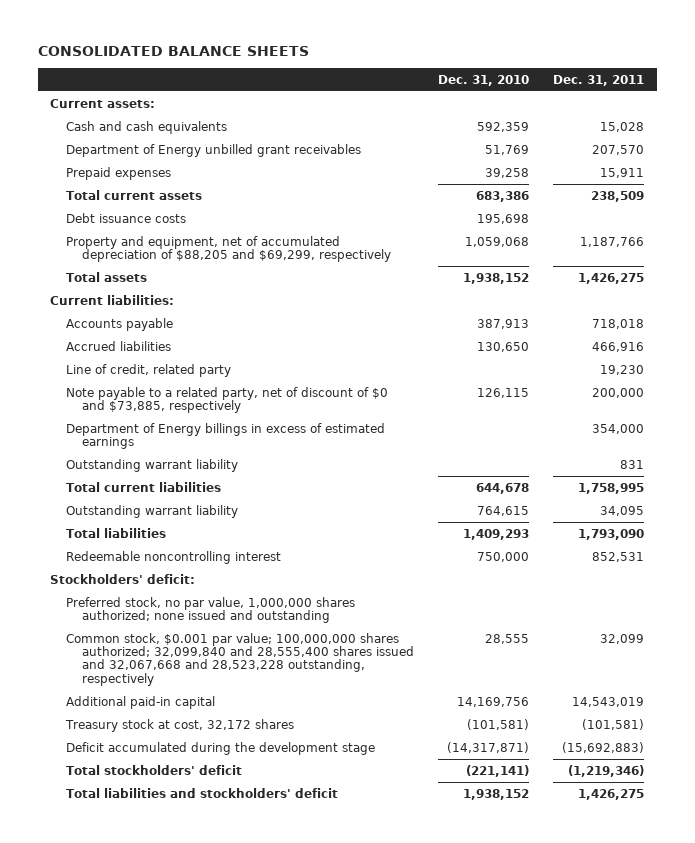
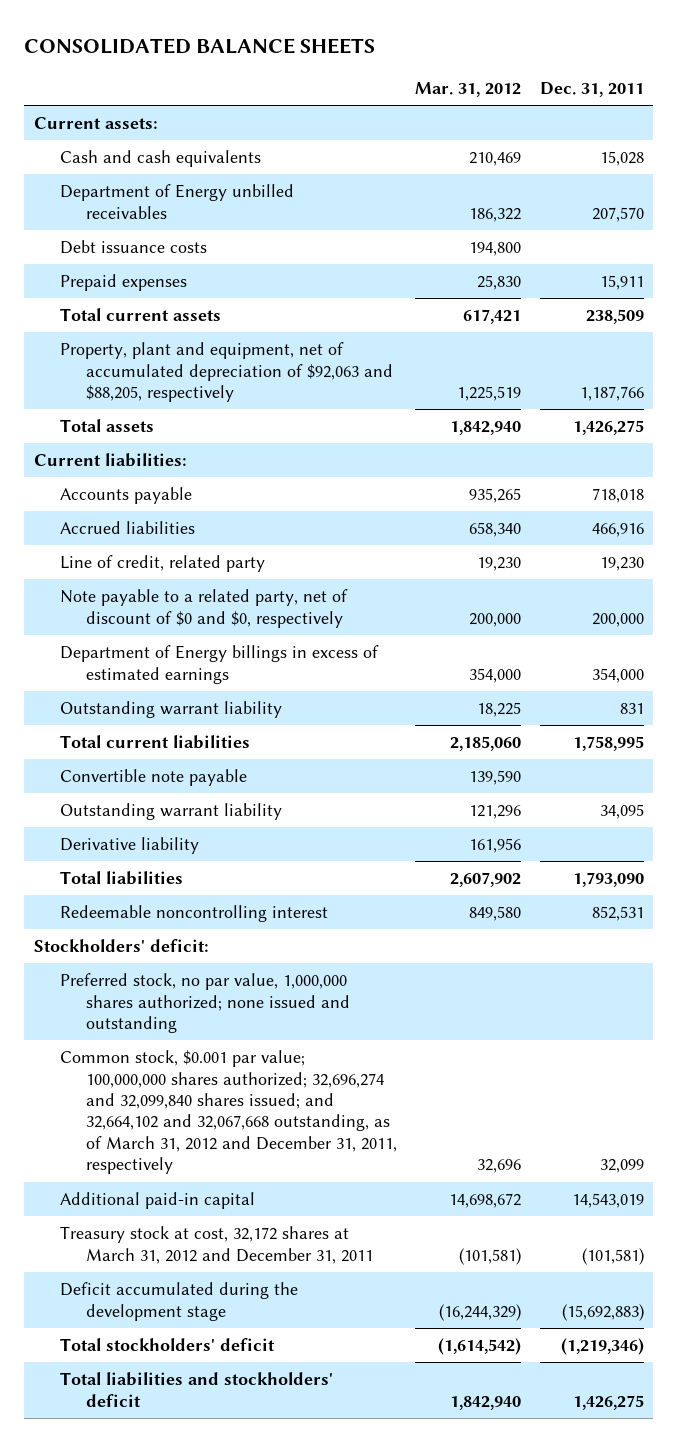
[438,74,530,86] Dec. 31, 2010 -> none
none -> [415,81,522,97] Mar. 31, 2012
[66,143,362,157] Department of Energy unbilled grant receivables -> [59,184,294,219] Department of Energy unbilled receivables
[66,212,187,223] Debt issuance costs -> [59,240,207,255] Debt issuance costs
[66,235,392,263] Property and equipment, net of accumulated depreciation of $88,205 and $69,299, respectively -> [59,342,393,402] Property, plant and equipment, net of accumulated depreciation of $92,063 and $88,205, respectively
[66,386,389,414] Note payable to a related party, net of discount of $0 and $73,885, respectively -> [59,589,348,628] Note payable to a related party, net of discount of $0 and $0, respectively
none -> [59,769,247,787] Convertible note payable
none -> [59,837,199,855] Derivative liability
[66,632,415,686] Common stock, $0.001 par value; 100,000,000 shares authorized; 32,099,840 and 28,555,400 shares issued and 32,067,668 and 28,523,228 outstanding, respectively -> [59,1050,397,1175] Common stock, $0.001 par value; 100,000,000 shares authorized; 32,696,274 and 32,099,840 shares issued; and 32,664,102 and 32,067,668 outstanding, as of March 31, 2012 and December 31, 2011, respectively
[65,718,295,732] Treasury stock at cost, 32,172 shares -> [59,1226,373,1264] Treasury stock at cost, 32,172 shares at March 31, 2012 and December 31, 2011

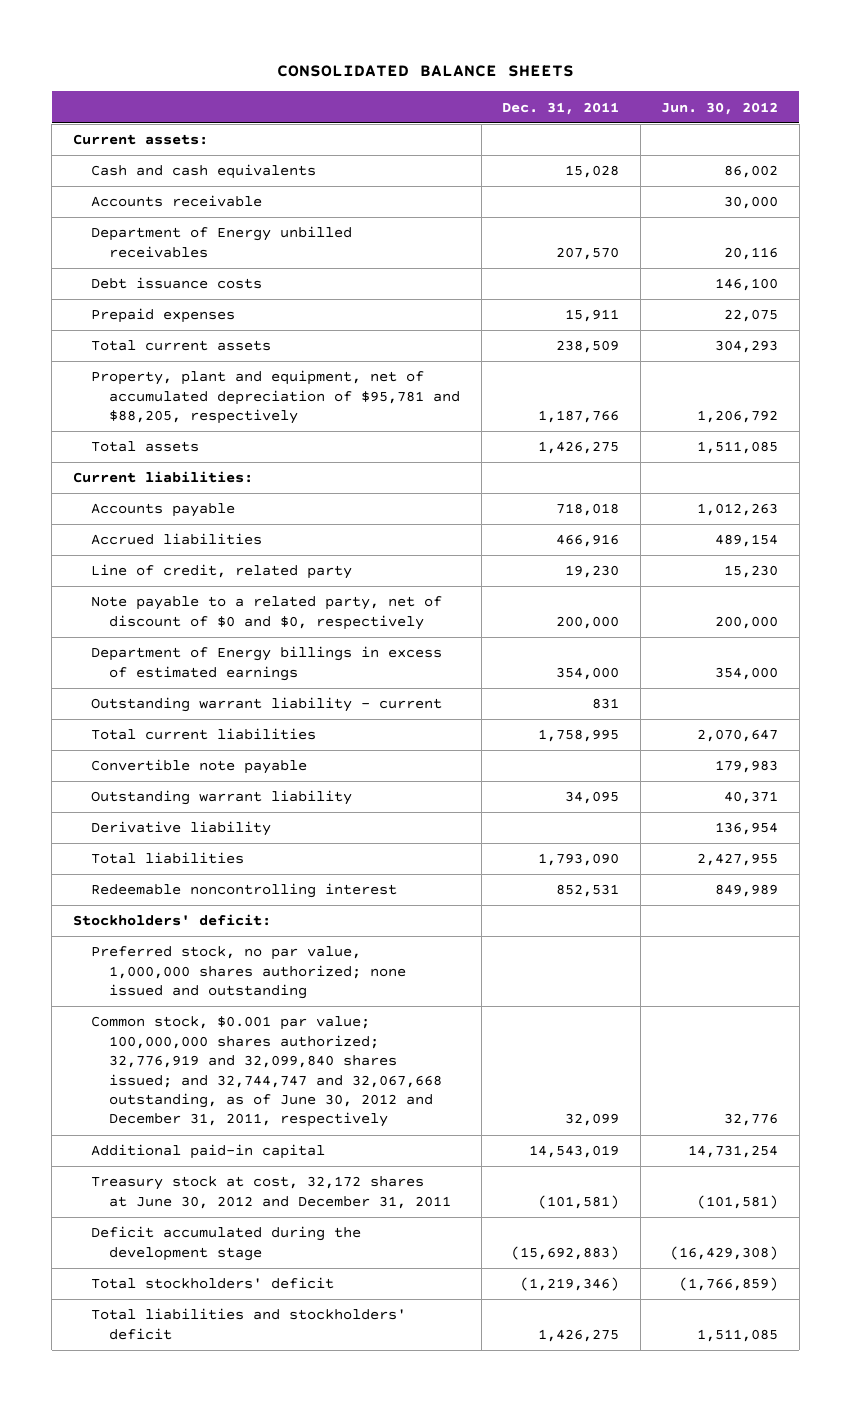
[415,81,522,97] Mar. 31, 2012 -> none
none -> [661,101,779,115] Jun. 30, 2012
none -> [90,195,262,208] Accounts receivable
[59,342,393,402] Property, plant and equipment, net of accumulated depreciation of $92,063 and $88,205, respectively -> [90,370,461,425] Property, plant and equipment, net of accumulated depreciation of $95,781 and $88,205, respectively
[59,701,282,719] Outstanding warrant liability -> [90,697,442,713] Outstanding warrant liability - current
[59,1050,397,1175] Common stock, $0.001 par value; 100,000,000 shares authorized; 32,696,274 and 32,099,840 shares issued; and 32,664,102 and 32,067,668 outstanding, as of March 31, 2012 and December 31, 2011, respectively -> [90,1016,443,1128] Common stock, $0.001 par value; 100,000,000 shares authorized; 32,776,919 and 32,099,840 shares issued; and 32,744,747 and 32,067,668 outstanding, as of June 30, 2012 and December 31, 2011, respectively
[59,1226,373,1264] Treasury stock at cost, 32,172 shares at March 31, 2012 and December 31, 2011 -> [90,1176,452,1209] Treasury stock at cost, 32,172 shares at June 30, 2012 and December 31, 2011

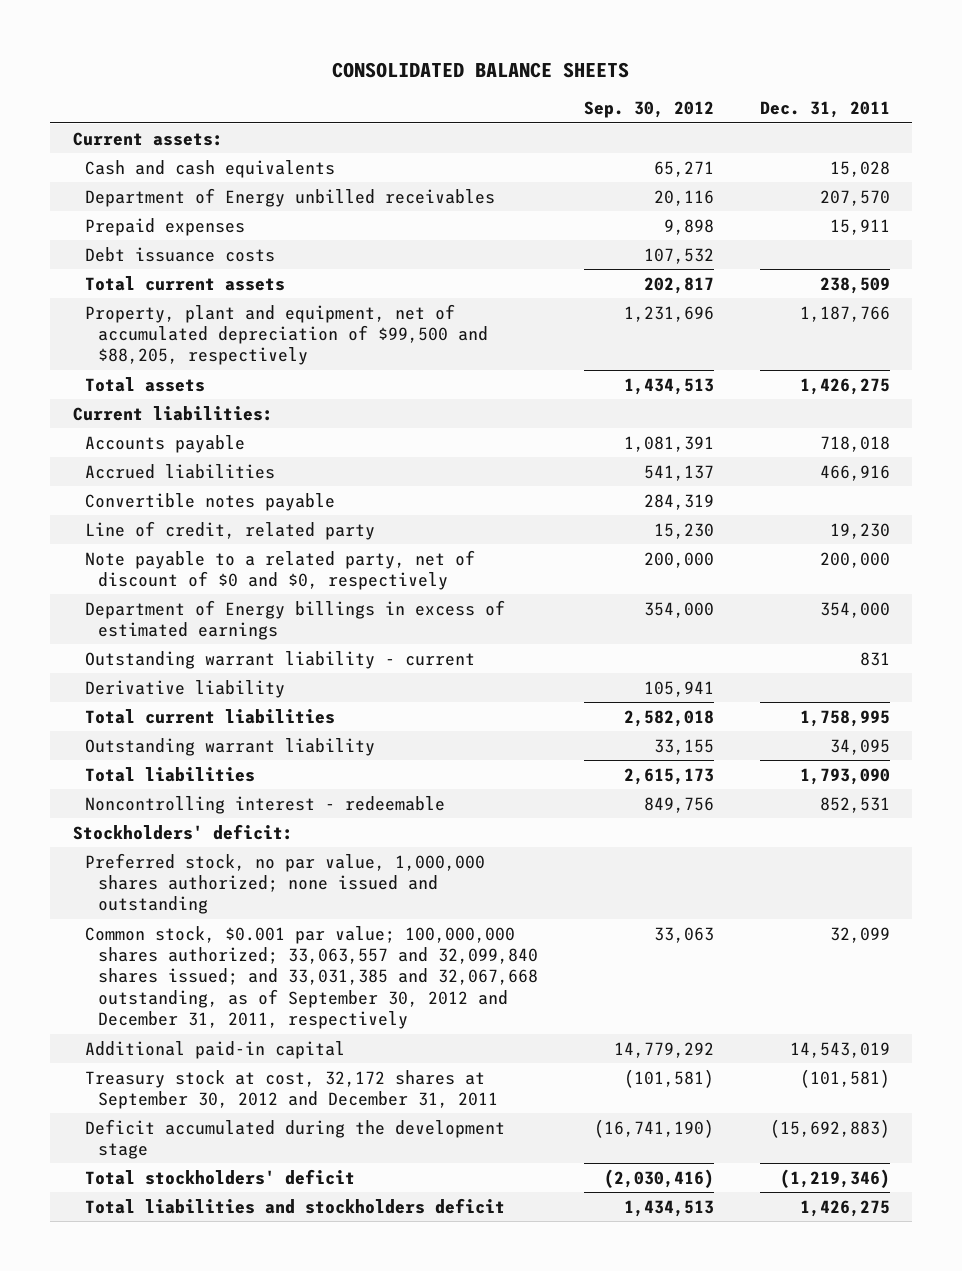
[661,101,779,115] Jun. 30, 2012 -> none
none -> [583,101,714,119] Sep. 30, 2012
[90,195,262,208] Accounts receivable -> none
[90,277,262,290] Debt issuance costs -> [85,246,276,262] Debt issuance costs
[90,370,461,425] Property, plant and equipment, net of accumulated depreciation of $95,781 and $88,205, respectively -> [85,303,489,366] Property, plant and equipment, net of accumulated depreciation of $99,500 and $88,205, respectively
none -> [85,492,336,511] Convertible notes payable
[90,821,271,837] Derivative liability -> [85,679,286,698] Derivative liability
[90,759,307,775] Convertible note payable -> none
[90,883,397,899] Redeemable noncontrolling interest -> [85,795,446,814] Noncontrolling interest - redeemable
[90,1016,443,1128] Common stock, $0.001 par value; 100,000,000 shares authorized; 32,776,919 and 32,099,840 shares issued; and 32,744,747 and 32,067,668 outstanding, as of June 30, 2012 and December 31, 2011, respectively -> [85,925,539,1030] Common stock, $0.001 par value; 100,000,000 shares authorized; 33,063,557 and 32,099,840 shares issued; and 33,031,385 and 32,067,668 outstanding, as of September 30, 2012 and December 31, 2011, respectively
[90,1176,452,1209] Treasury stock at cost, 32,172 shares at June 30, 2012 and December 31, 2011 -> [85,1069,499,1109] Treasury stock at cost, 32,172 shares at September 30, 2012 and December 31, 2011
[90,1308,406,1340] Total liabilities and stockholders' deficit -> [85,1197,506,1214] Total liabilities and stockholders deficit

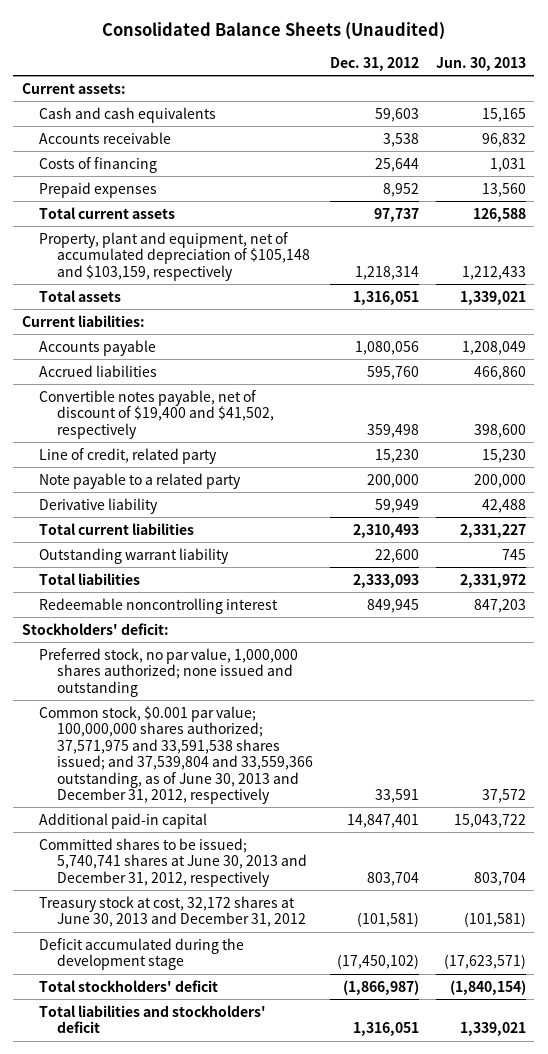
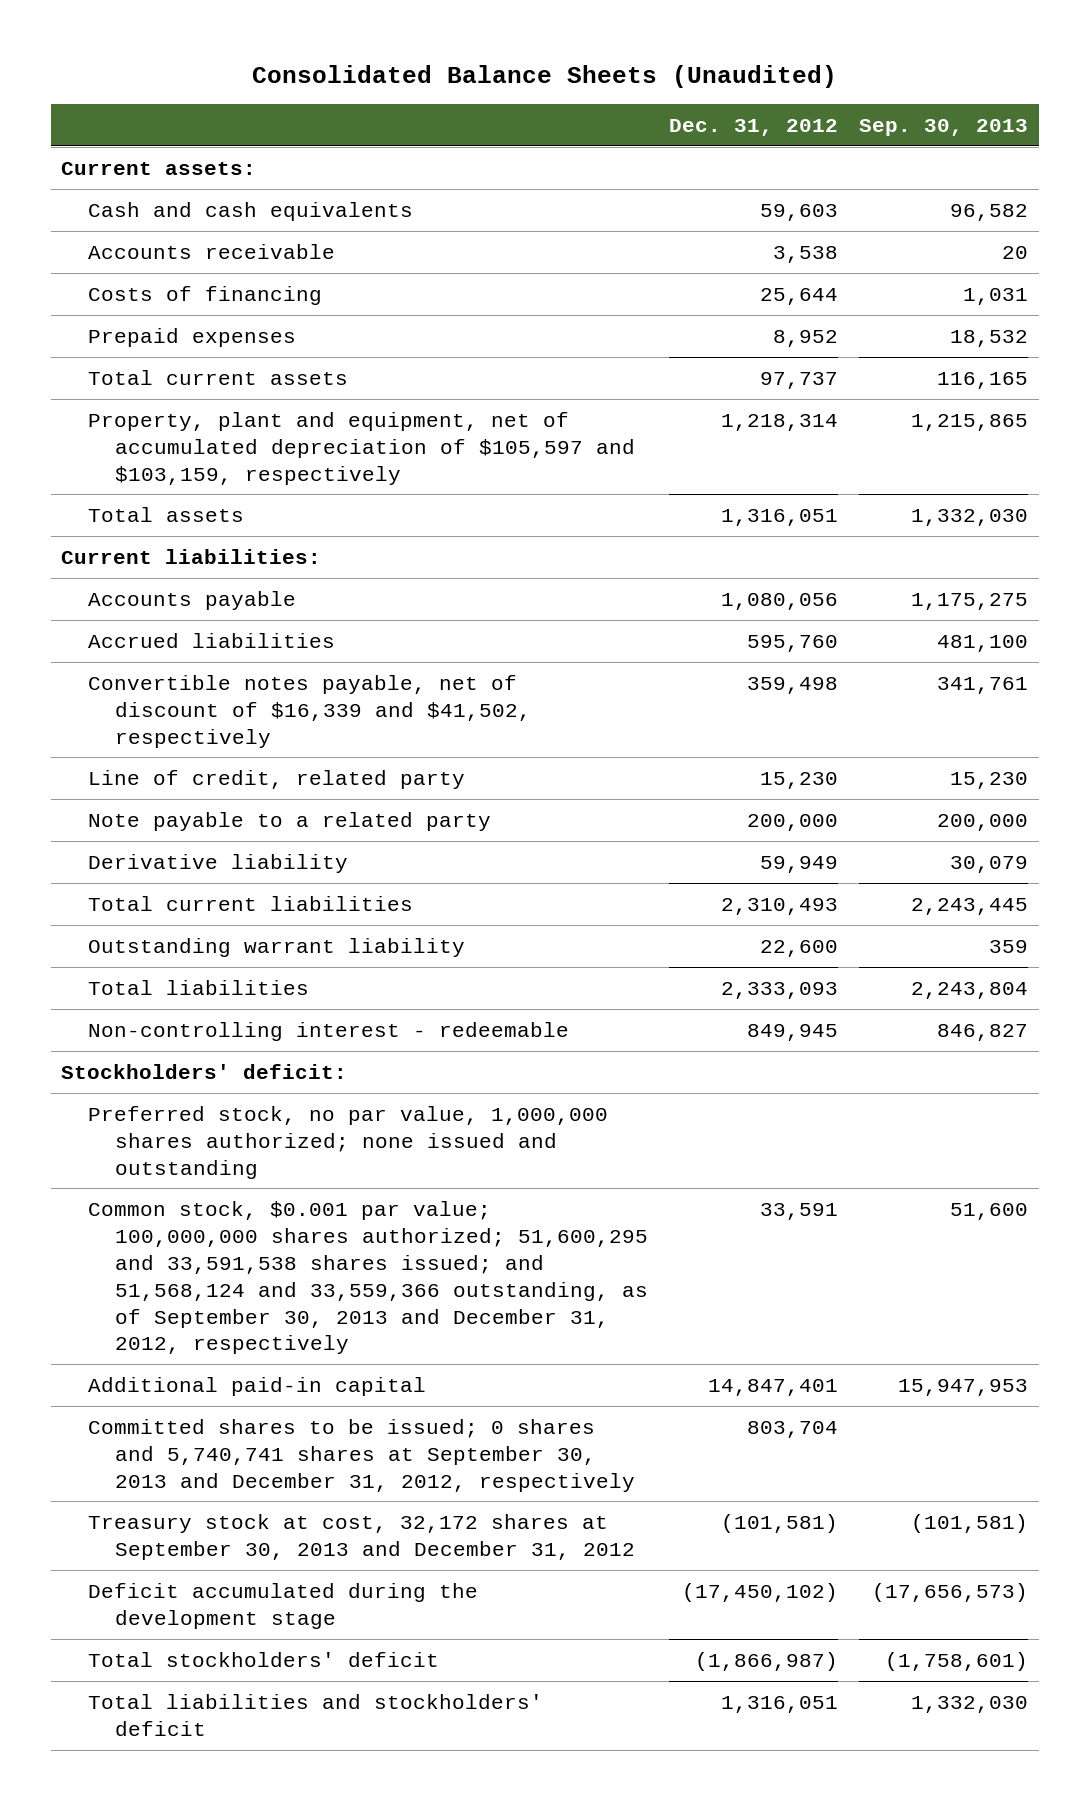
[435,56,526,71] Jun. 30, 2013 -> none
none -> [858,119,1028,137] Sep. 30, 2013
[39,231,311,281] Property, plant and equipment, net of accumulated depreciation of $105,148 and $103,159, respectively -> [87,411,635,485] Property, plant and equipment, net of accumulated depreciation of $105,597 and $103,159, respectively
[39,389,275,439] Convertible notes payable, net of discount of $19,400 and $41,502, respectively -> [87,674,531,748] Convertible notes payable, net of discount of $16,339 and $41,502, respectively
[39,597,279,614] Redeemable noncontrolling interest -> [87,1021,569,1041] Non-controlling interest - redeemable
[39,705,314,805] Common stock, $0.001 par value; 100,000,000 shares authorized; 37,571,975 and 33,591,538 shares issued; and 37,539,804 and 33,559,366 outstanding, as of June 30, 2013 and December 31, 2012, respectively -> [87,1200,648,1355] Common stock, $0.001 par value; 100,000,000 shares authorized; 51,600,295 and 33,591,538 shares issued; and 51,568,124 and 33,559,366 outstanding, as of September 30, 2013 and December 31, 2012, respectively
[39,837,308,887] Committed shares to be issued; 5,740,741 shares at June 30, 2013 and December 31, 2012, respectively -> [87,1418,635,1492] Committed shares to be issued; 0 shares and 5,740,741 shares at September 30, 2013 and December 31, 2012, respectively
[39,895,307,928] Treasury stock at cost, 32,172 shares at June 30, 2013 and December 31, 2012 -> [87,1513,635,1560] Treasury stock at cost, 32,172 shares at September 30, 2013 and December 31, 2012

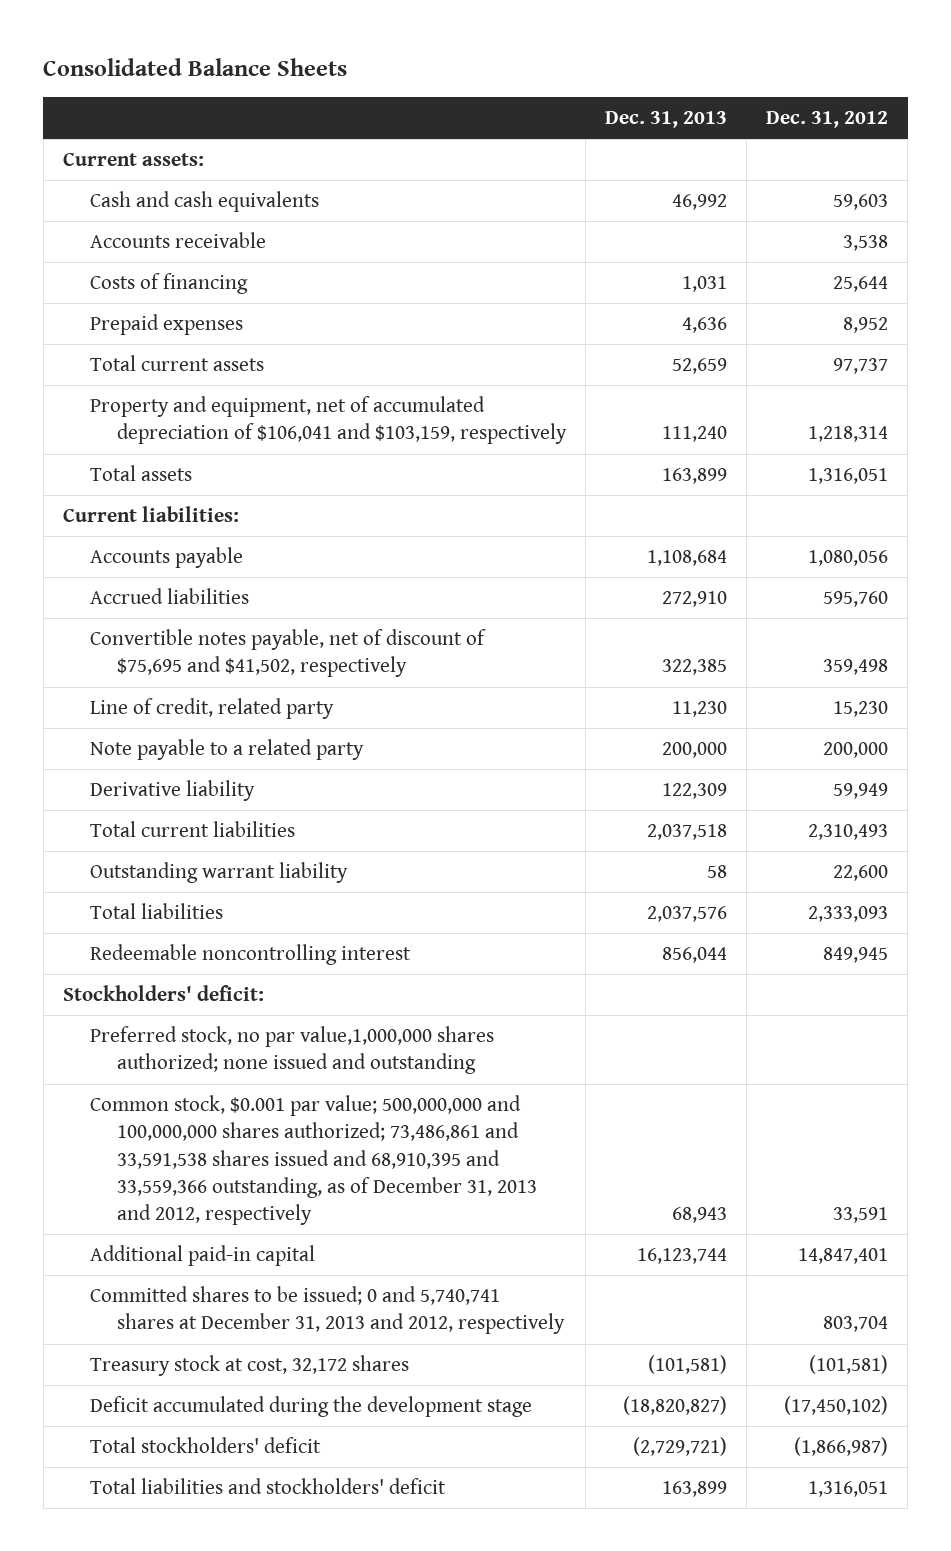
[251,65,837,89] Consolidated Balance Sheets (Unaudited) -> [43,58,348,77] Consolidated Balance Sheets
[858,119,1028,137] Sep. 30, 2013 -> none
none -> [604,111,727,129] Dec. 31, 2013
[87,411,635,485] Property, plant and equipment, net of accumulated depreciation of $105,597 and $103,159, respectively -> [89,396,567,445] Property and equipment, net of accumulated depreciation of $106,041 and $103,159, respectively
[87,674,531,748] Convertible notes payable, net of discount of $16,339 and $41,502, respectively -> [89,629,486,678] Convertible notes payable, net of discount of $75,695 and $41,502, respectively
[87,1021,569,1041] Non-controlling interest - redeemable -> [89,944,411,966] Redeemable noncontrolling interest
[87,1105,608,1179] Preferred stock, no par value, 1,000,000 shares authorized; none issued and outstanding -> [89,1026,494,1075] Preferred stock, no par value,1,000,000 shares authorized; none issued and outstanding
[87,1200,648,1355] Common stock, $0.001 par value; 100,000,000 shares authorized; 51,600,295 and 33,591,538 shares issued; and 51,568,124 and 33,559,366 outstanding, as of September 30, 2013 and December 31, 2012, respectively -> [89,1095,537,1226] Common stock, $0.001 par value; 500,000,000 and 100,000,000 shares authorized; 73,486,861 and 33,591,538 shares issued and 68,910,395 and 33,559,366 outstanding, as of December 31, 2013 and 2012, respectively
[87,1418,635,1492] Committed shares to be issued; 0 shares and 5,740,741 shares at September 30, 2013 and December 31, 2012, respectively -> [89,1286,565,1335] Committed shares to be issued; 0 and 5,740,741 shares at December 31, 2013 and 2012, respectively
[87,1513,635,1560] Treasury stock at cost, 32,172 shares at September 30, 2013 and December 31, 2012 -> [89,1355,409,1377] Treasury stock at cost, 32,172 shares

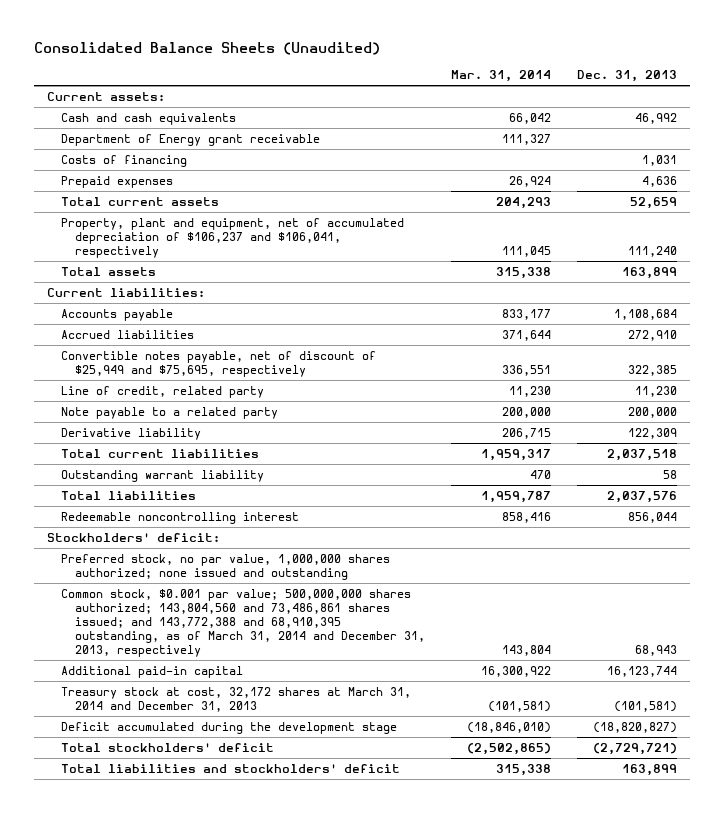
[43,58,348,77] Consolidated Balance Sheets -> [34,41,381,55] Consolidated Balance Sheets (Unaudited)
[766,111,889,129] Dec. 31, 2012 -> none
none -> [450,70,551,83] Mar. 31, 2014
[89,232,266,249] Accounts receivable -> none
none -> [61,133,321,146] Department of Energy grant receivable
[89,396,567,445] Property and equipment, net of accumulated depreciation of $106,041 and $103,159, respectively -> [61,217,405,259] Property, plant and equipment, net of accumulated depreciation of $106,237 and $106,041, respectively
[89,629,486,678] Convertible notes payable, net of discount of $75,695 and $41,502, respectively -> [61,350,377,378] Convertible notes payable, net of discount of $25,949 and $75,695, respectively
[89,1026,494,1075] Preferred stock, no par value,1,000,000 shares authorized; none issued and outstanding -> [61,553,391,581] Preferred stock, no par value, 1,000,000 shares authorized; none issued and outstanding
[89,1095,537,1226] Common stock, $0.001 par value; 500,000,000 and 100,000,000 shares authorized; 73,486,861 and 33,591,538 shares issued and 68,910,395 and 33,559,366 outstanding, as of December 31, 2013 and 2012, respectively -> [61,588,425,658] Common stock, $0.001 par value; 500,000,000 shares authorized; 143,804,560 and 73,486,861 shares issued; and 143,772,388 and 68,910,395 outstanding, as of March 31, 2014 and December 31, 2013, respectively
[89,1286,565,1335] Committed shares to be issued; 0 and 5,740,741 shares at December 31, 2013 and 2012, respectively -> none
[89,1355,409,1377] Treasury stock at cost, 32,172 shares -> [61,686,412,713] Treasury stock at cost, 32,172 shares at March 31, 2014 and December 31, 2013

